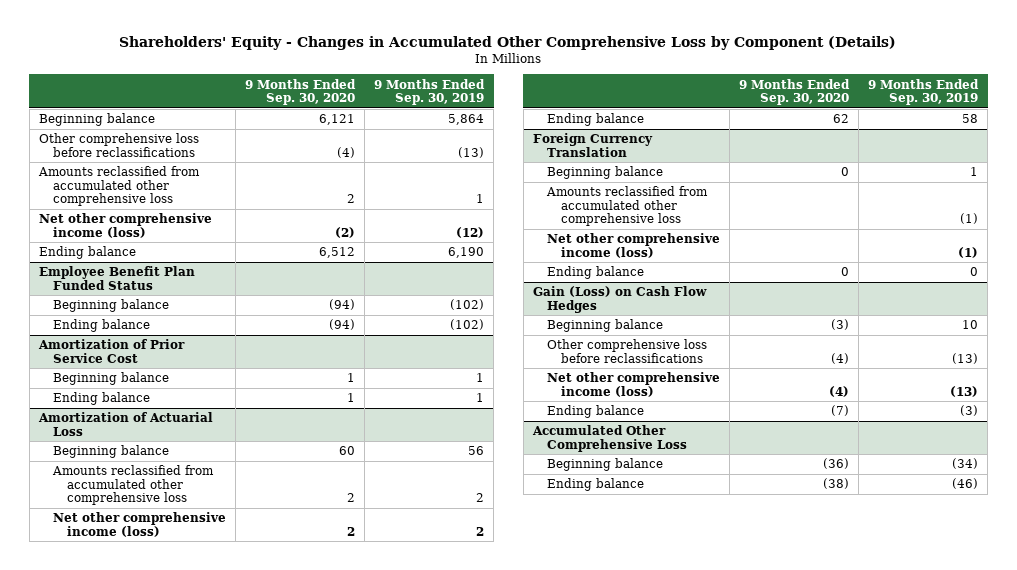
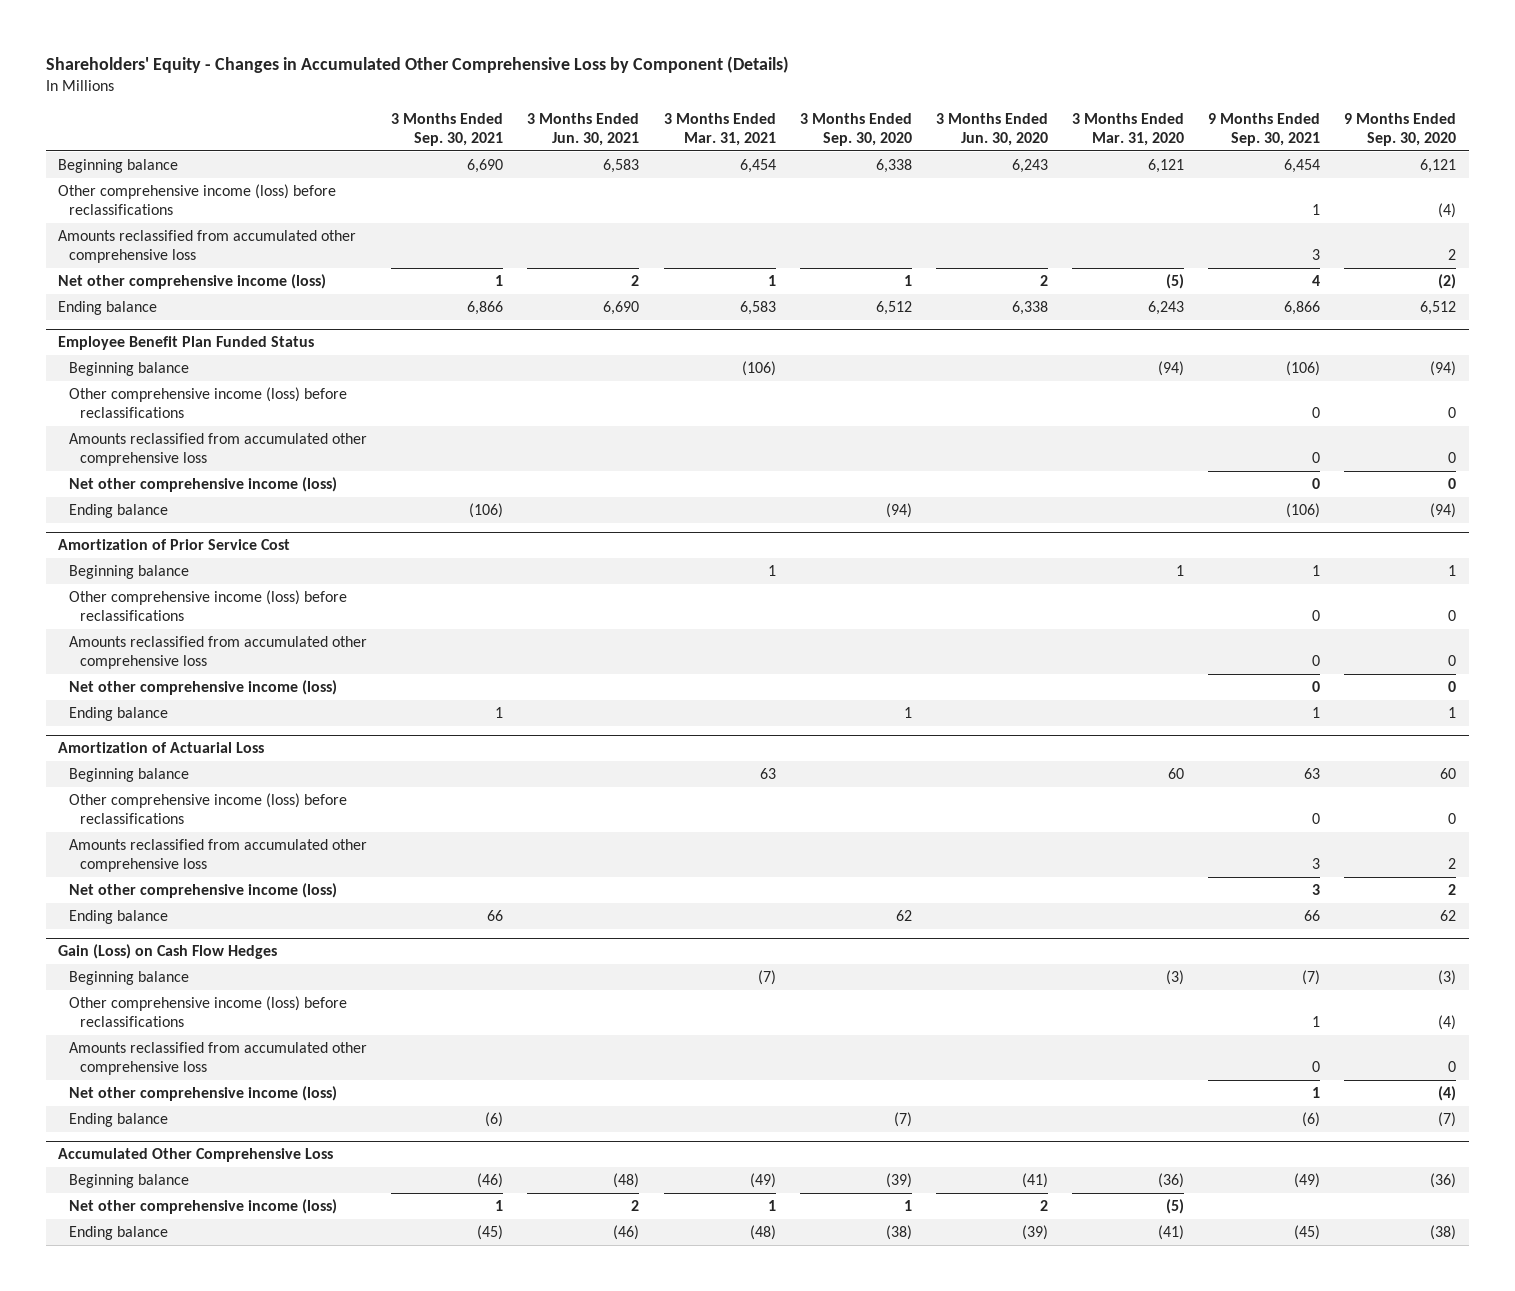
[374,78,486,106] 9 Months Ended Sep. 30, 2019 -> none
none -> [391,112,504,146] 3 Months Ended Sep. 30, 2021
none -> [527,112,640,146] 3 Months Ended Jun. 30, 2021
none -> [663,112,776,146] 3 Months Ended Mar. 31, 2021
none -> [799,112,912,146] 3 Months Ended Sep. 30, 2020
none -> [935,112,1048,146] 3 Months Ended Jun. 30, 2020
none -> [1072,112,1185,146] 3 Months Ended Mar. 31, 2020
none -> [1208,112,1321,146] 9 Months Ended Sep. 30, 2021
[38,133,199,157] Other comprehensive loss before reclassifications -> [58,183,337,215] Other comprehensive income (loss) before reclassifications
none -> [68,386,347,418] Other comprehensive income (loss) before reclassifications
none -> [68,432,367,466] Amounts reclassified from accumulated other comprehensive loss
none -> [68,476,337,492] Net other comprehensive income (loss)
none -> [68,589,347,621] Other comprehensive income (loss) before reclassifications
none -> [68,635,367,669] Amounts reclassified from accumulated other comprehensive loss
none -> [68,679,337,695] Net other comprehensive income (loss)
none -> [68,792,347,824] Other comprehensive income (loss) before reclassifications
[532,133,653,157] Foreign Currency Translation -> none
[546,166,663,180] Beginning balance -> none
[545,186,708,227] Amounts reclassified from accumulated other comprehensive loss -> none
[546,233,720,258] Net other comprehensive income (loss) -> none
[546,266,644,280] Ending balance -> none
[546,339,707,363] Other comprehensive loss before reclassifications -> [68,995,347,1027] Other comprehensive income (loss) before reclassifications
none -> [68,1041,367,1075] Amounts reclassified from accumulated other comprehensive loss
none -> [68,1198,337,1214] Net other comprehensive income (loss)

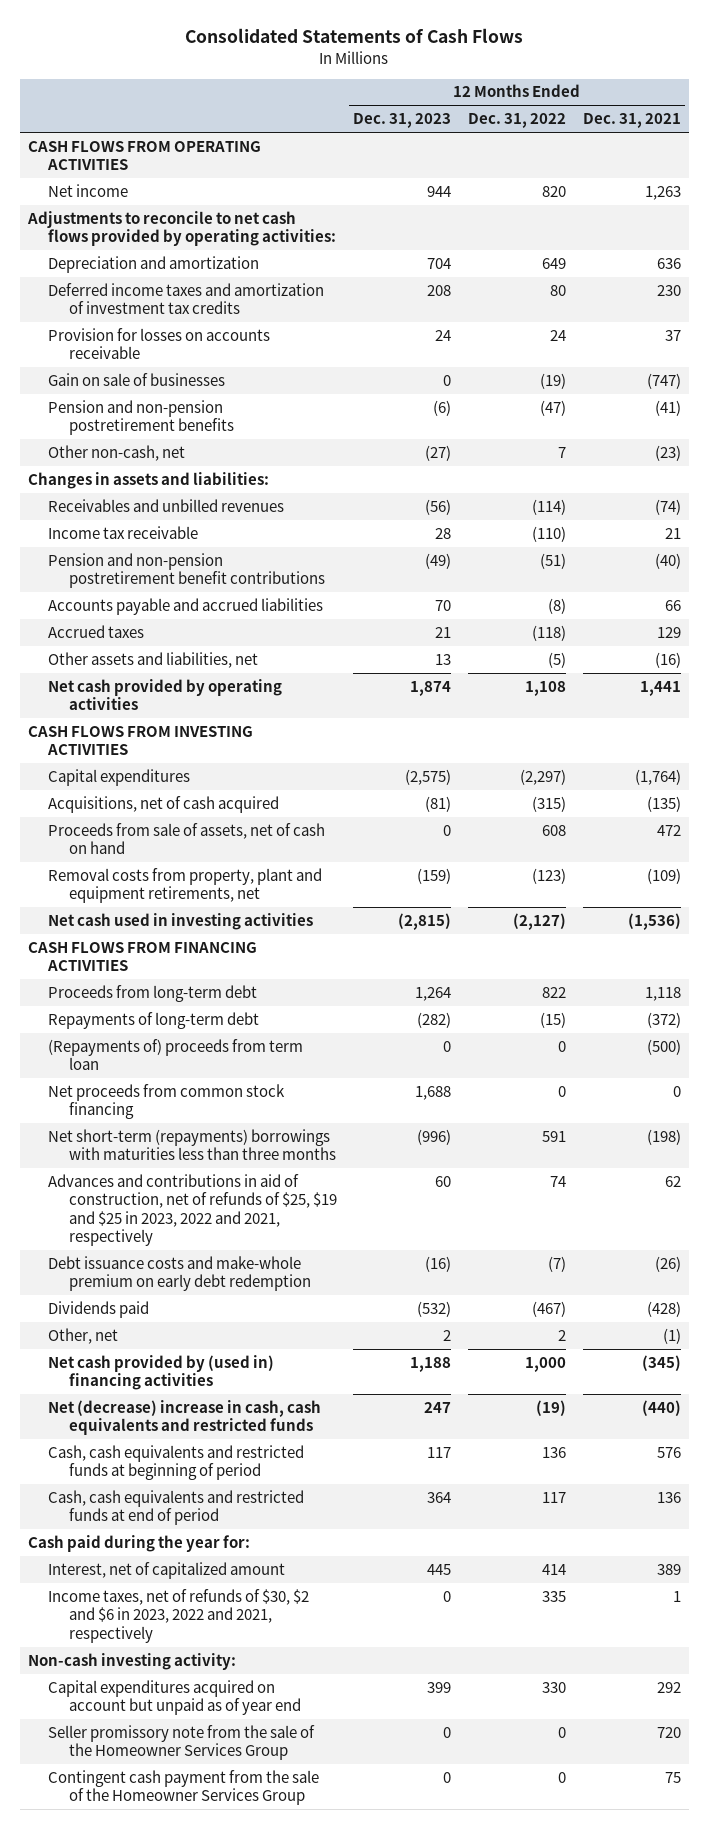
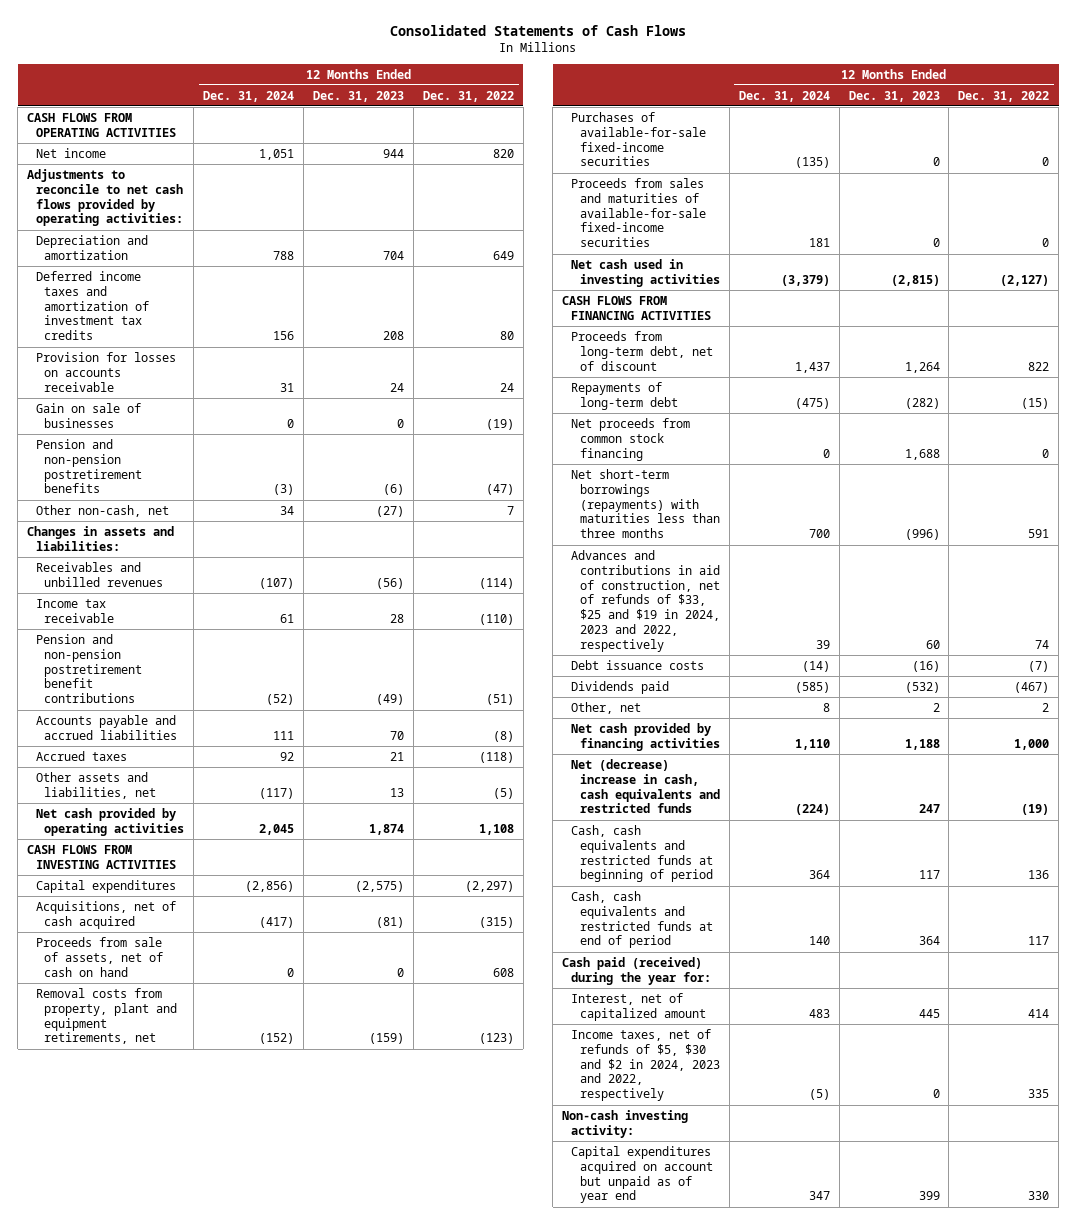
[582,113,681,129] Dec. 31, 2021 -> none
none -> [203,90,295,102] Dec. 31, 2024
none -> [571,111,706,167] Purchases of available-for-sale fixed-income securities
none -> [571,177,706,248] Proceeds from sales and maturities of available-for-sale fixed-income securities
[48,984,258,1002] Proceeds from long-term debt -> [571,330,713,371] Proceeds from long-term debt, net of discount
[48,1038,304,1071] (Repayments of) proceeds from term loan -> none
[48,1128,336,1161] Net short-term (repayments) borrowings with maturities less than three months -> [571,468,720,539] Net short-term borrowings (repayments) with maturities less than three months
[48,1173,337,1247] Advances and contributions in aid of construction, net of refunds of $25, $19 and $25 in 2023, 2022 and 2021, respectively -> [571,549,720,653] Advances and contributions in aid of construction, net of refunds of $33, $25 and $19 in 2024, 2023 and 2022, respectively
[48,1255,311,1292] Debt issuance costs and make-whole premium on early debt redemption -> [571,659,705,670] Debt issuance costs
[48,1354,275,1391] Net cash provided by (used in) financing activities -> [571,722,720,751] Net cash provided by financing activities
[28,1534,251,1552] Cash paid during the year for: -> [562,956,712,985] Cash paid (received) during the year for:
[48,1588,310,1643] Income taxes, net of refunds of $30, $2 and $6 in 2023, 2022 and 2021, respectively -> [571,1028,720,1102] Income taxes, net of refunds of $5, $30 and $2 in 2024, 2023 and 2022, respectively
[48,1724,316,1761] Seller promissory note from the sale of the Homeowner Services Group -> none
[48,1769,320,1806] Contingent cash payment from the sale of the Homeowner Services Group -> none

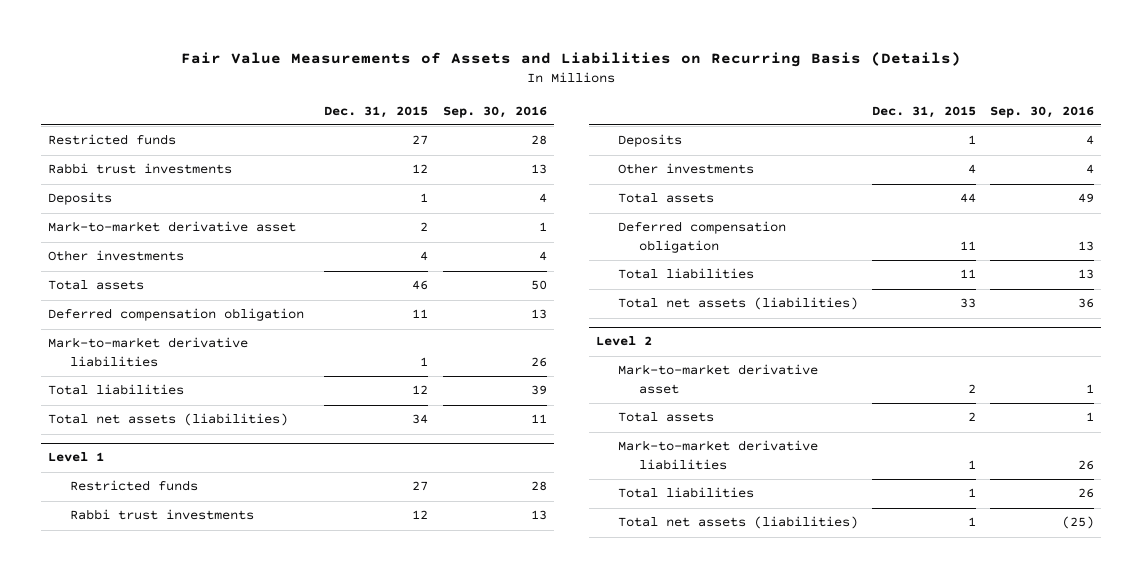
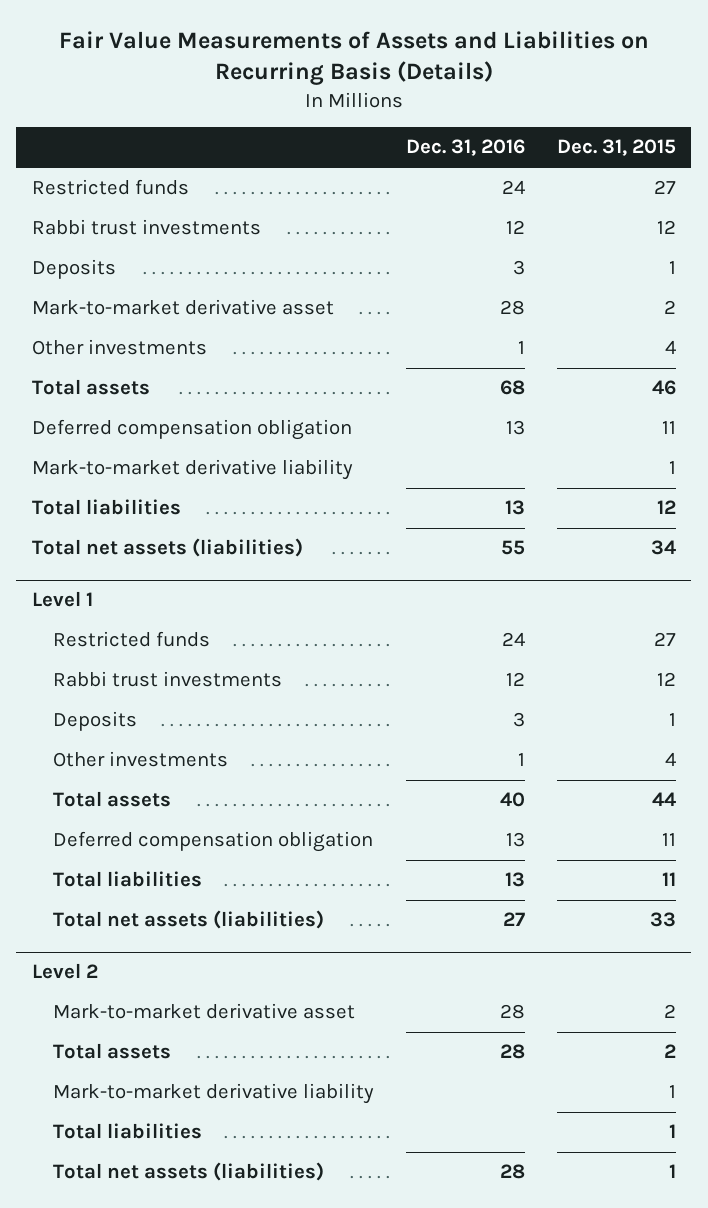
[442,105,547,118] Sep. 30, 2016 -> none
none -> [405,139,525,157] Dec. 31, 2016
[48,337,249,367] Mark-to-market derivative liabilities -> [32,459,354,481] Mark-to-market derivative liability
[617,440,818,470] Mark-to-market derivative liabilities -> [53,1083,375,1105] Mark-to-market derivative liability

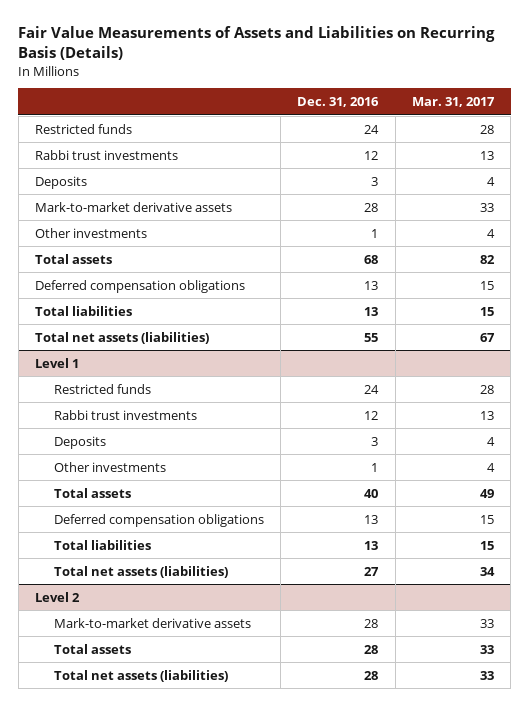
[556,139,676,157] Dec. 31, 2015 -> none
none -> [412,97,496,108] Mar. 31, 2017
[32,299,335,316] Mark-to-market derivative asset -> [35,201,233,212] Mark-to-market derivative assets
[32,459,354,481] Mark-to-market derivative liability -> none
[32,419,353,441] Deferred compensation obligation -> [35,279,246,293] Deferred compensation obligations
[53,831,374,853] Deferred compensation obligation -> [53,513,264,527] Deferred compensation obligations
[53,1003,356,1020] Mark-to-market derivative asset -> [53,617,251,628] Mark-to-market derivative assets
[53,1083,375,1105] Mark-to-market derivative liability -> none
[53,1123,203,1140] Total liabilities -> none

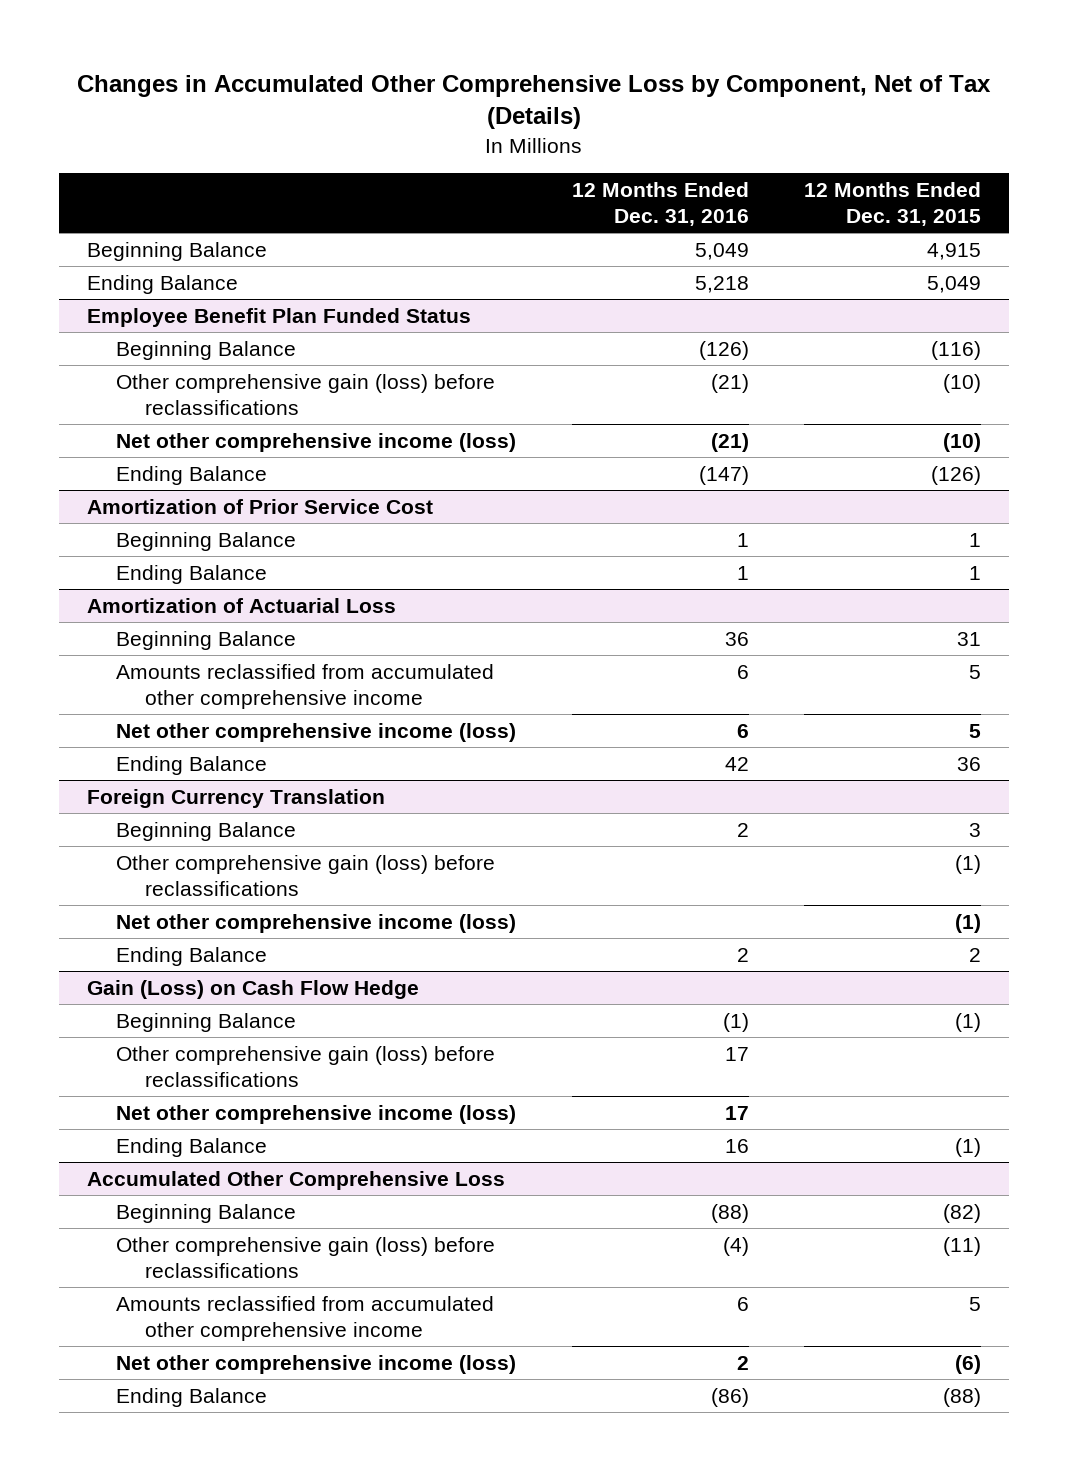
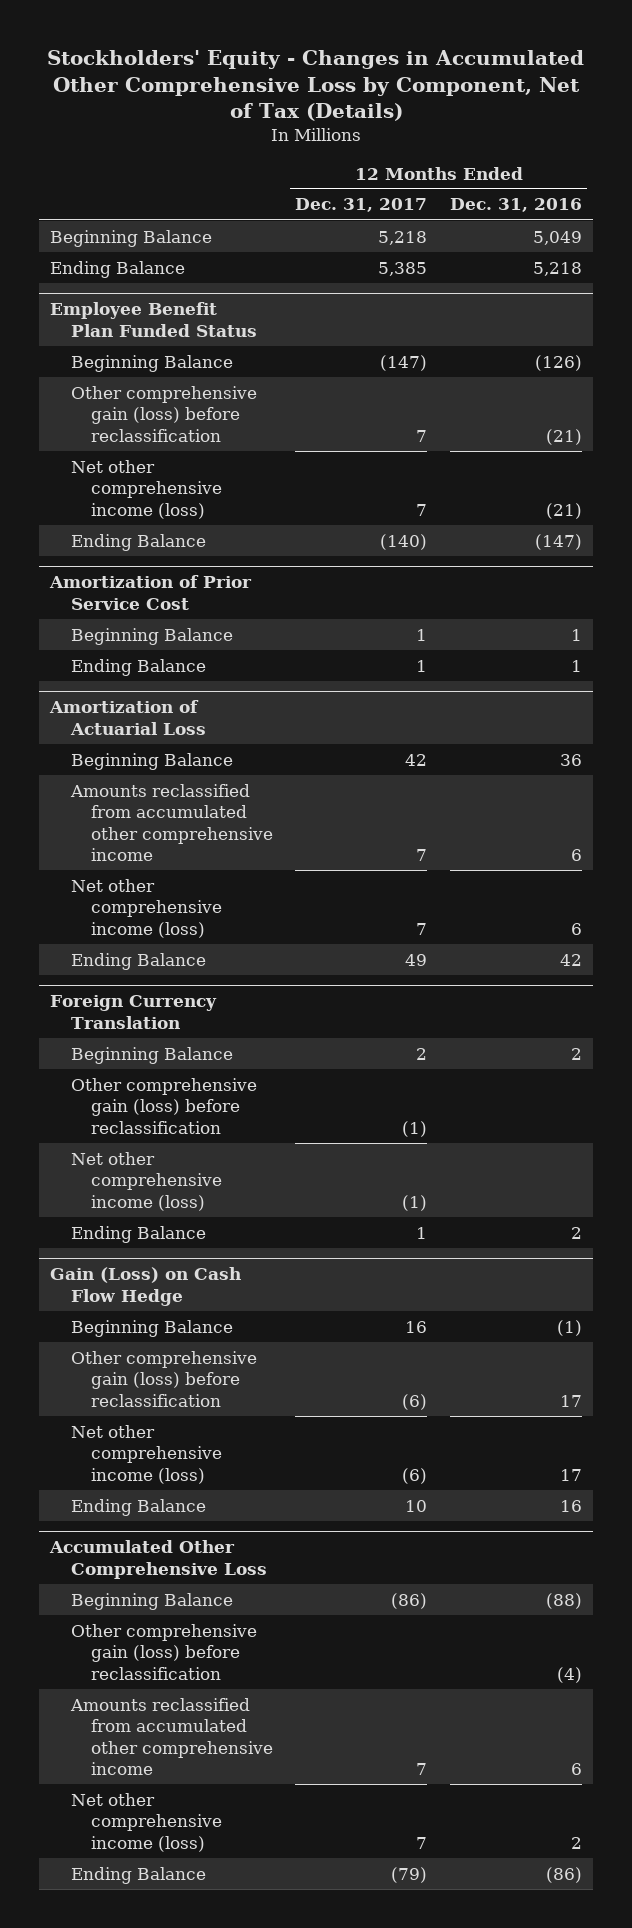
[77,74,992,130] Changes in Accumulated Other Comprehensive Loss by Component, Net of Tax (Details) -> [46,50,584,122] Stockholders' Equity - Changes in Accumulated Other Comprehensive Loss by Component, Net of Tax (Details)
[804,182,982,227] 12 Months Ended Dec. 31, 2015 -> none
none -> [295,198,428,213] Dec. 31, 2017
[116,373,496,415] Other comprehensive gain (loss) before reclassifications -> [70,385,257,442] Other comprehensive gain (loss) before reclassification
[116,854,496,896] Other comprehensive gain (loss) before reclassifications -> [70,1077,257,1134] Other comprehensive gain (loss) before reclassification
[116,1045,496,1087] Other comprehensive gain (loss) before reclassifications -> [70,1350,257,1407] Other comprehensive gain (loss) before reclassification
[116,1236,496,1278] Other comprehensive gain (loss) before reclassifications -> [70,1623,257,1680] Other comprehensive gain (loss) before reclassification

